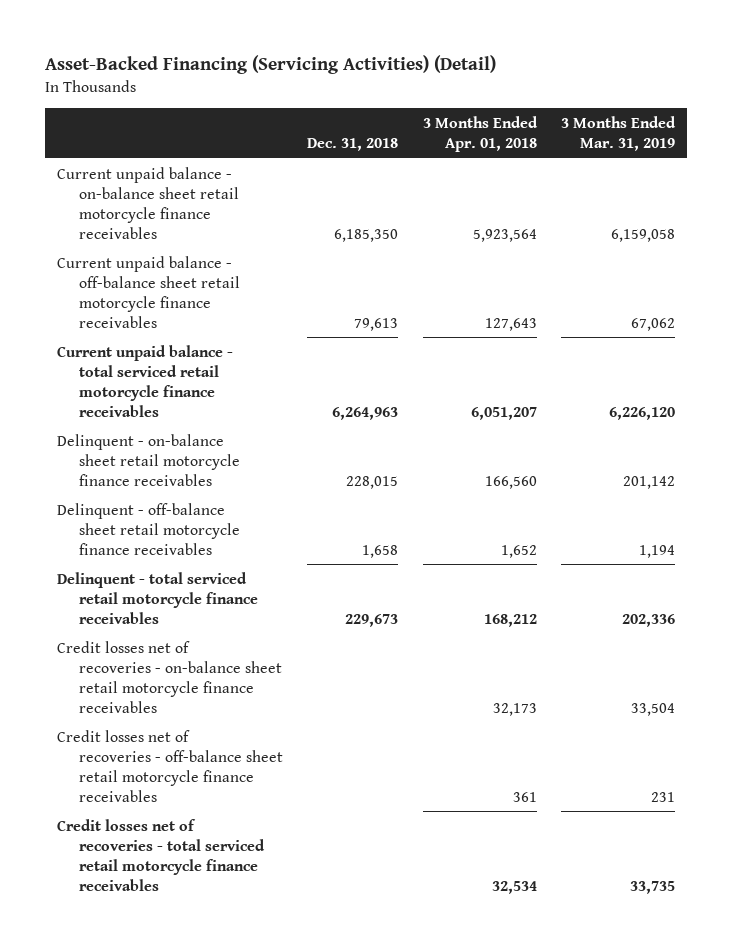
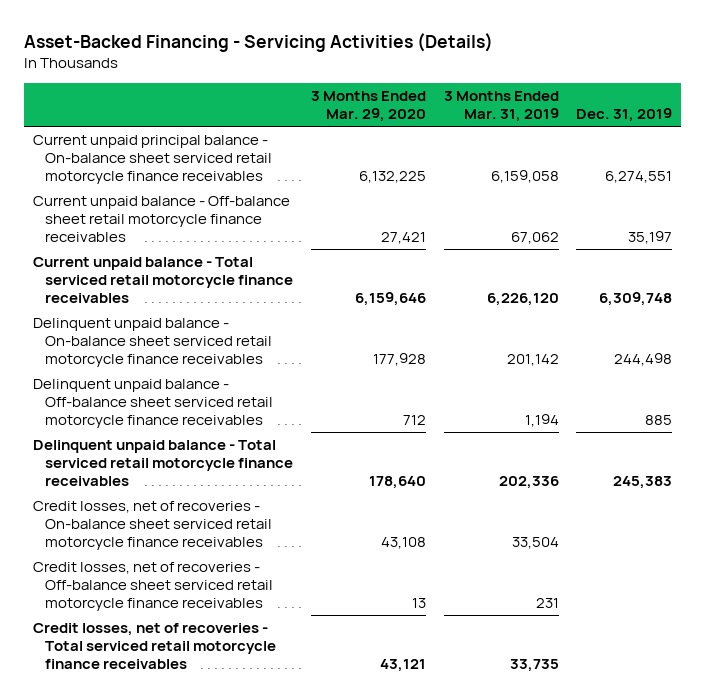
[45,55,497,75] Asset-Backed Financing (Servicing Activities) (Detail) -> [24,32,494,52] Asset-Backed Financing - Servicing Activities (Details)
[307,138,399,152] Dec. 31, 2018 -> none
[422,116,538,153] 3 Months Ended Apr. 01, 2018 -> none
none -> [310,91,426,123] 3 Months Ended Mar. 29, 2020
none -> [576,108,673,123] Dec. 31, 2019
[57,166,239,239] Current unpaid balance - on-balance sheet retail motorcycle finance receivables -> [32,134,273,184] Current unpaid principal balance - On-balance sheet serviced retail motorcycle finance receivables
[57,255,240,328] Current unpaid balance - off-balance sheet retail motorcycle finance receivables -> [32,195,290,242] Current unpaid balance - Off-balance sheet retail motorcycle finance receivables
[57,344,234,417] Current unpaid balance - total serviced retail motorcycle finance receivables -> [32,256,294,303] Current unpaid balance - Total serviced retail motorcycle finance receivables
[57,433,240,486] Delinquent - on-balance sheet retail motorcycle finance receivables -> [32,317,273,367] Delinquent unpaid balance - On-balance sheet serviced retail motorcycle finance receivables
[57,502,240,555] Delinquent - off-balance sheet retail motorcycle finance receivables -> [32,378,274,428] Delinquent unpaid balance - Off-balance sheet serviced retail motorcycle finance receivables
[57,571,258,624] Delinquent - total serviced retail motorcycle finance receivables -> [32,439,294,486] Delinquent unpaid balance - Total serviced retail motorcycle finance receivables
[57,640,282,713] Credit losses net of recoveries - on-balance sheet retail motorcycle finance receivables -> [32,500,273,550] Credit losses, net of recoveries - On-balance sheet serviced retail motorcycle finance receivables
[57,729,283,802] Credit losses net of recoveries - off-balance sheet retail motorcycle finance receivables -> [32,561,274,611] Credit losses, net of recoveries - Off-balance sheet serviced retail motorcycle finance receivables
[57,818,265,891] Credit losses net of recoveries - total serviced retail motorcycle finance receivables -> [32,622,277,669] Credit losses, net of recoveries - Total serviced retail motorcycle finance receivables

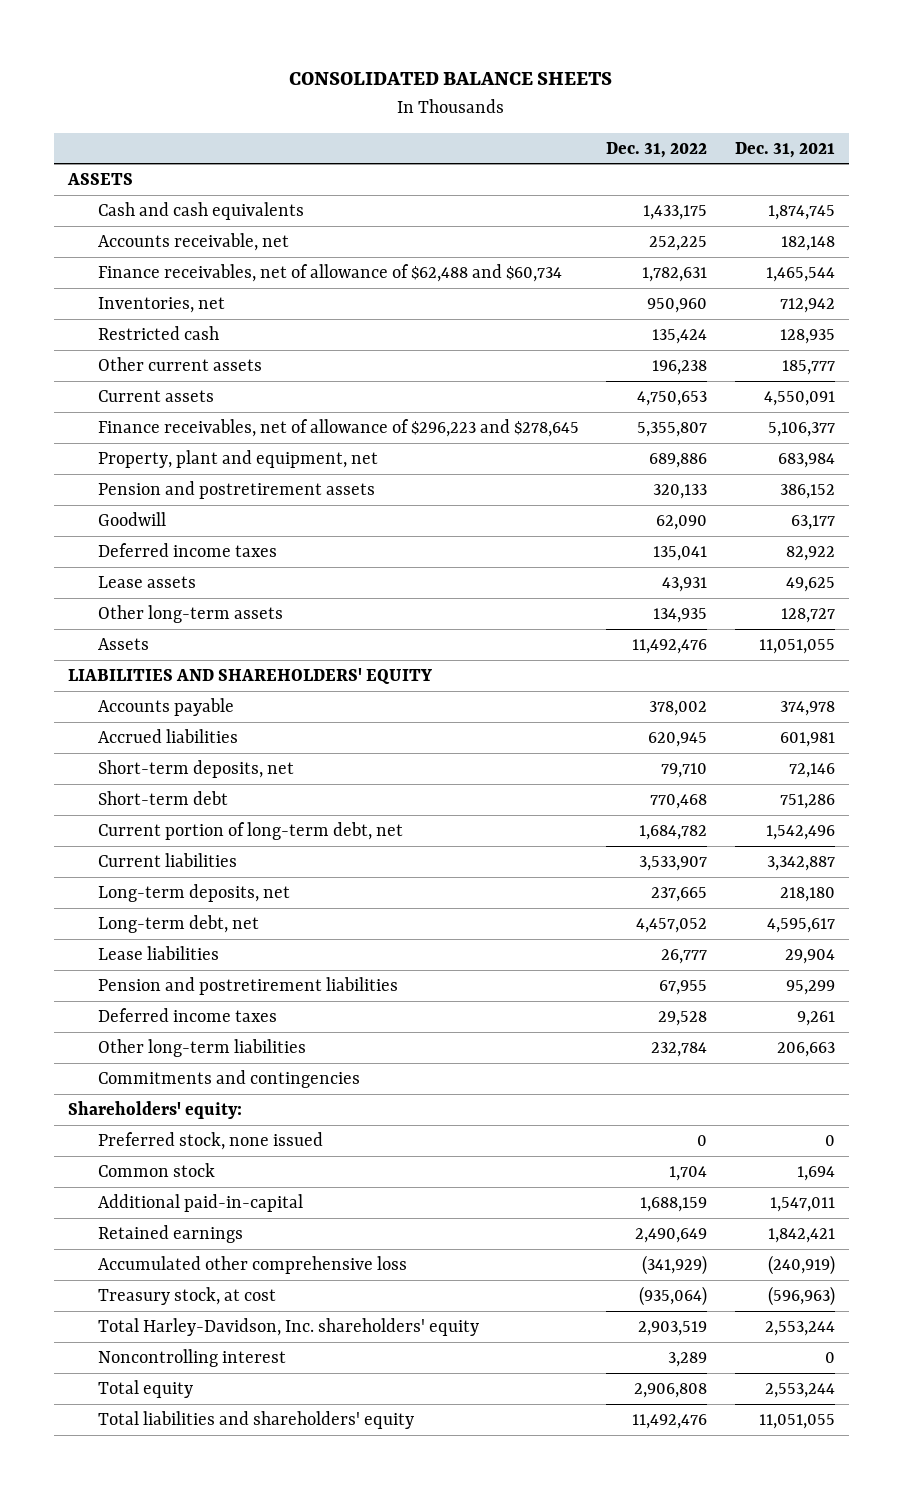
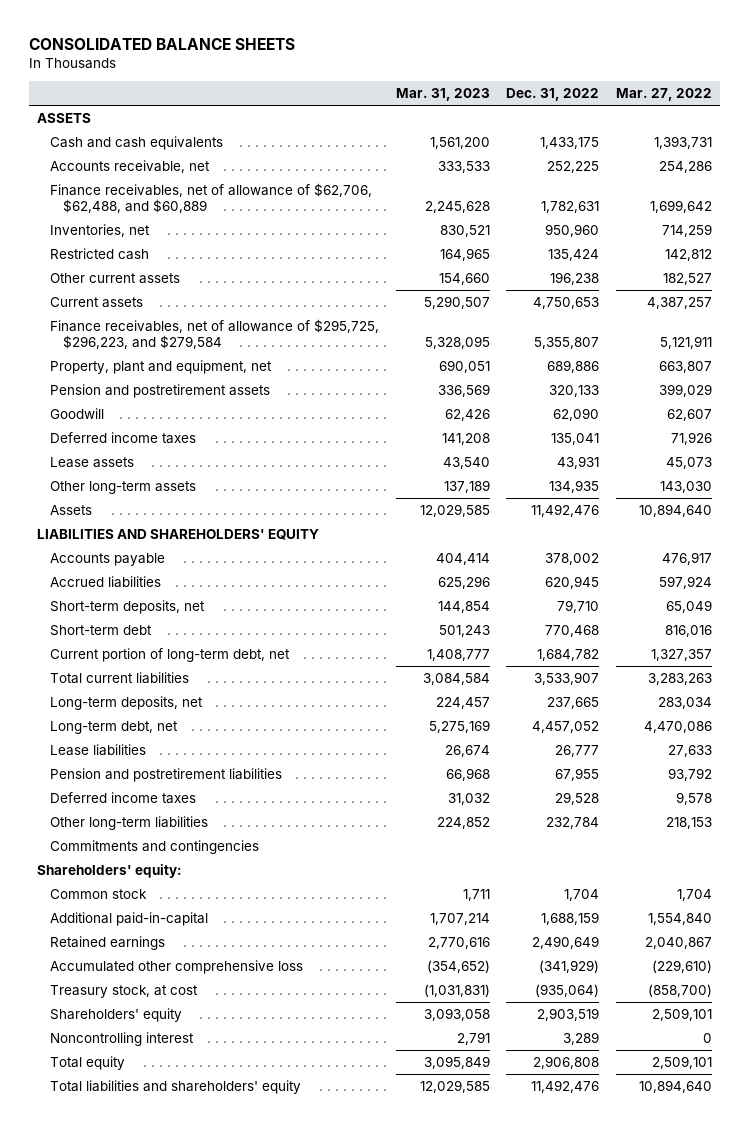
[734,141,835,158] Dec. 31, 2021 -> none
none -> [395,88,490,102] Mar. 31, 2023
none -> [615,88,712,102] Mar. 27, 2022
[97,264,562,283] Finance receivables, net of allowance of $62,488 and $60,734 -> [49,182,372,214] Finance receivables, net of allowance of $62,706, $62,488, and $60,889
[97,419,579,438] Finance receivables, net of allowance of $296,223 and $278,645 -> [49,318,379,350] Finance receivables, net of allowance of $295,725, $296,223, and $279,584
[97,853,237,868] Current liabilities -> [49,671,189,684] Total current liabilities
[97,1132,323,1151] Preferred stock, none issued -> none
[97,1318,479,1337] Total Harley-Davidson, Inc. shareholders' equity -> [49,1007,182,1022] Shareholders' equity

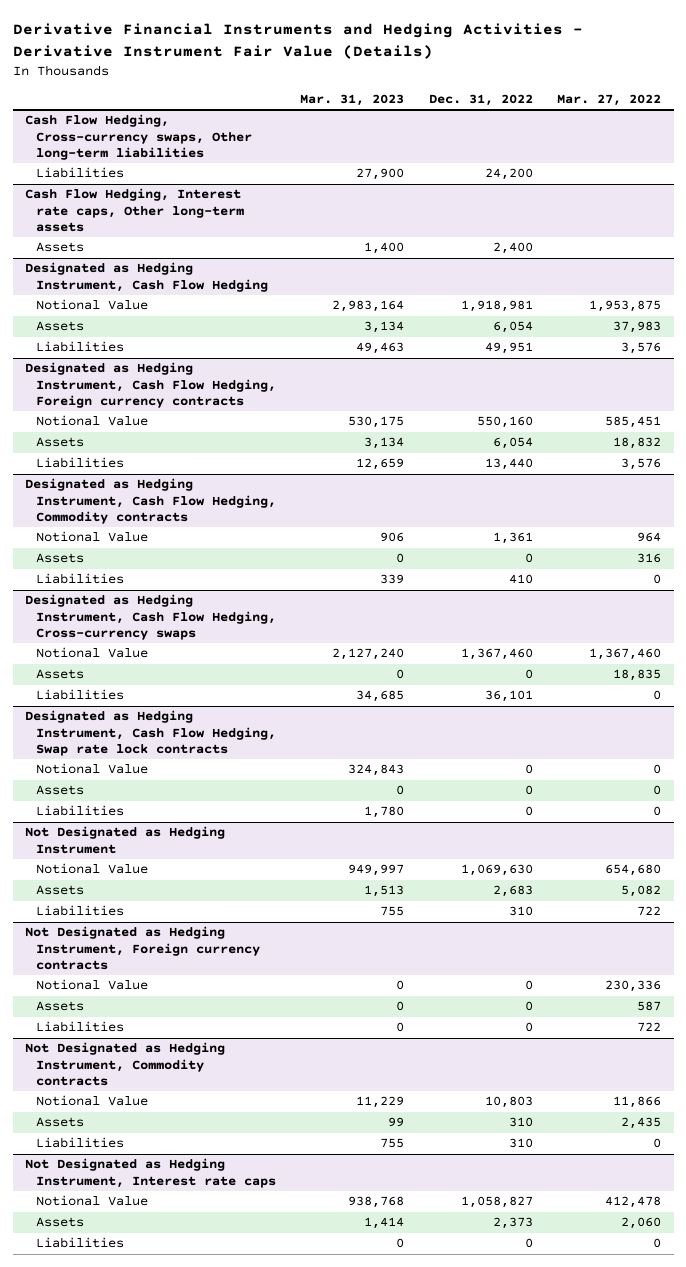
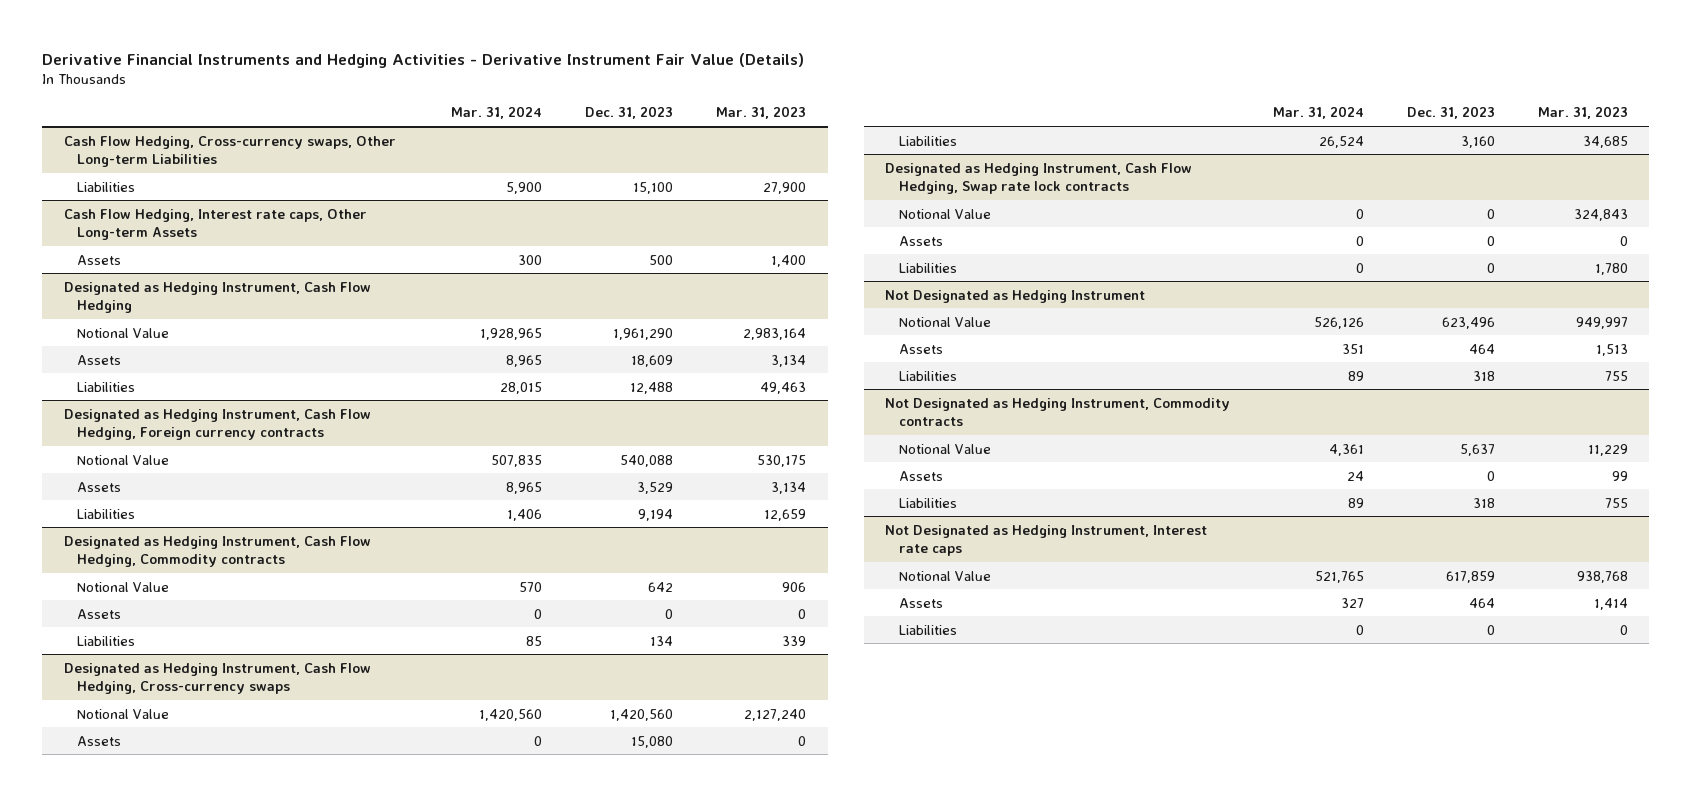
[428,94,533,107] Dec. 31, 2022 -> none
[557,94,662,107] Mar. 27, 2022 -> none
none -> [451,106,543,120] Mar. 31, 2024
none -> [585,106,674,120] Dec. 31, 2023
[24,114,252,161] Cash Flow Hedging, Cross-currency swaps, Other long-term liabilities -> [63,135,396,168] Cash Flow Hedging, Cross-currency swaps, Other Long-term Liabilities
[24,188,244,233] Cash Flow Hedging, Interest rate caps, Other long-term assets -> [63,208,367,241] Cash Flow Hedging, Interest rate caps, Other Long-term Assets
[24,926,260,971] Not Designated as Hedging Instrument, Foreign currency contracts -> none
[35,979,148,991] Notional Value -> none
[35,1001,84,1012] Assets -> none
[35,1021,124,1033] Liabilities -> none

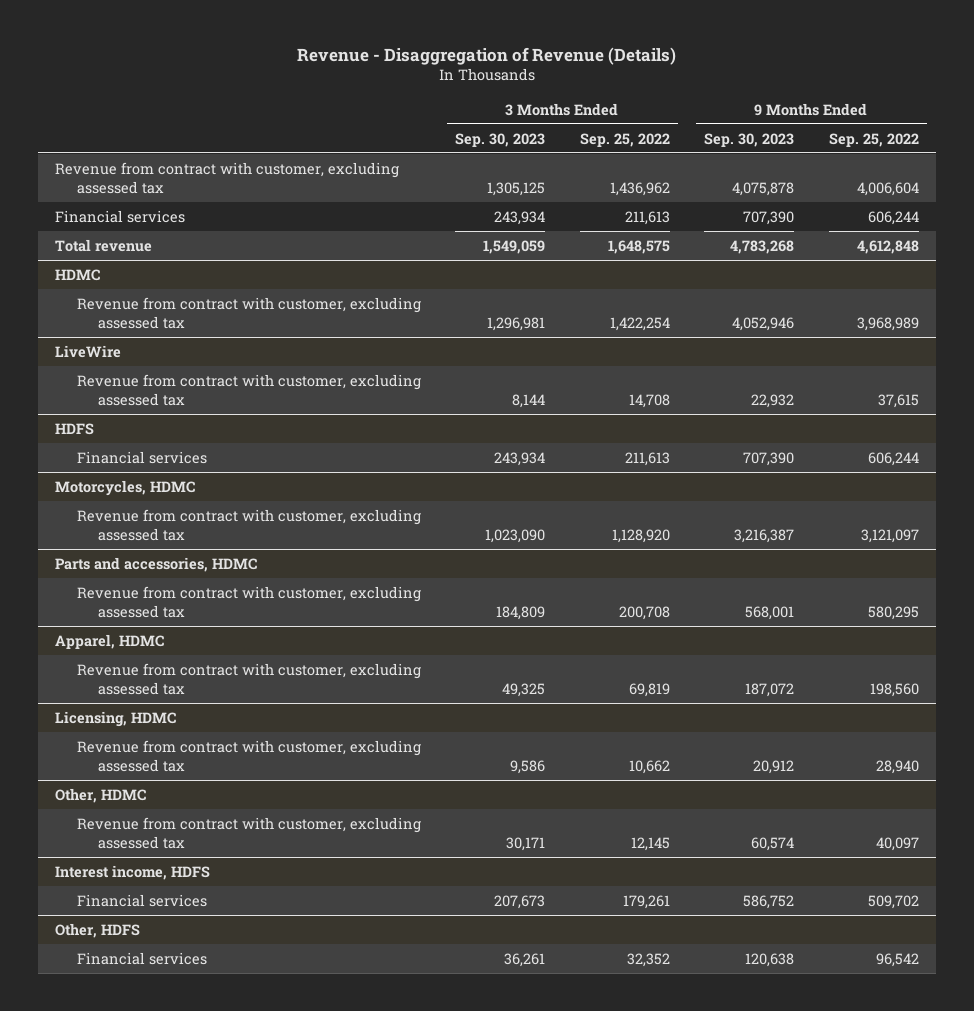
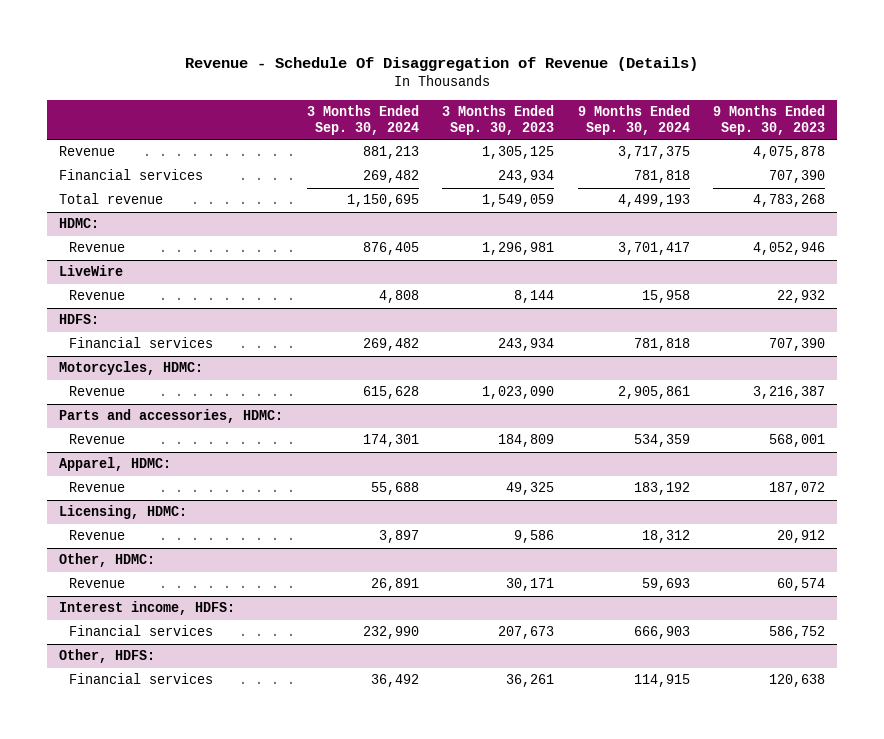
[296,46,676,65] Revenue - Disaggregation of Revenue (Details) -> [185,57,699,72] Revenue - Schedule Of Disaggregation of Revenue (Details)
[579,132,670,147] Sep. 25, 2022 -> none
[828,132,919,147] Sep. 25, 2022 -> none
none -> [306,105,419,135] 3 Months Ended Sep. 30, 2024
none -> [577,105,690,135] 9 Months Ended Sep. 30, 2024
[55,161,400,194] Revenue from contract with customer, excluding assessed tax -> [58,146,115,157] Revenue
[55,268,101,281] HDMC -> [58,218,99,229] HDMC:
[76,296,421,329] Revenue from contract with customer, excluding assessed tax -> [68,242,125,253] Revenue
[76,373,421,406] Revenue from contract with customer, excluding assessed tax -> [68,290,125,301] Revenue
[55,422,95,435] HDFS -> [58,314,99,325] HDFS:
[55,479,196,496] Motorcycles, HDMC -> [58,361,203,376] Motorcycles, HDMC:
[76,508,421,541] Revenue from contract with customer, excluding assessed tax -> [68,386,125,397] Revenue
[55,556,258,572] Parts and accessories, HDMC -> [58,409,283,424] Parts and accessories, HDMC:
[76,585,421,618] Revenue from contract with customer, excluding assessed tax -> [68,434,125,445] Revenue
[55,633,165,649] Apparel, HDMC -> [58,457,171,472] Apparel, HDMC:
[76,662,421,695] Revenue from contract with customer, excluding assessed tax -> [68,482,125,493] Revenue
[55,710,177,727] Licensing, HDMC -> [58,505,187,520] Licensing, HDMC:
[76,739,421,772] Revenue from contract with customer, excluding assessed tax -> [68,530,125,541] Revenue
[55,787,147,803] Other, HDMC -> [58,553,155,568] Other, HDMC:
[76,816,421,849] Revenue from contract with customer, excluding assessed tax -> [68,578,125,589] Revenue
[55,864,211,880] Interest income, HDFS -> [58,601,235,616] Interest income, HDFS:
[55,922,141,938] Other, HDFS -> [58,649,155,664] Other, HDFS:

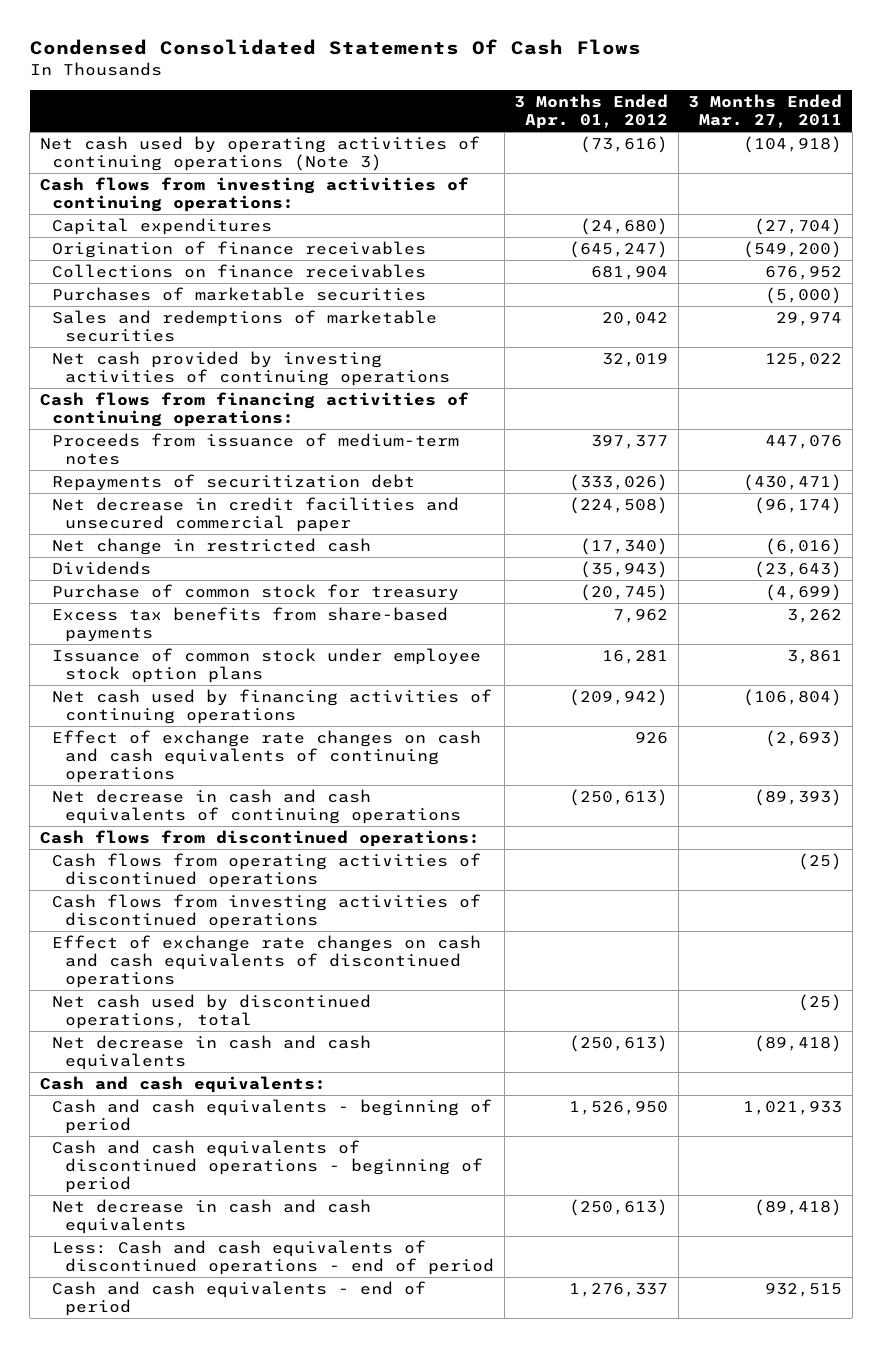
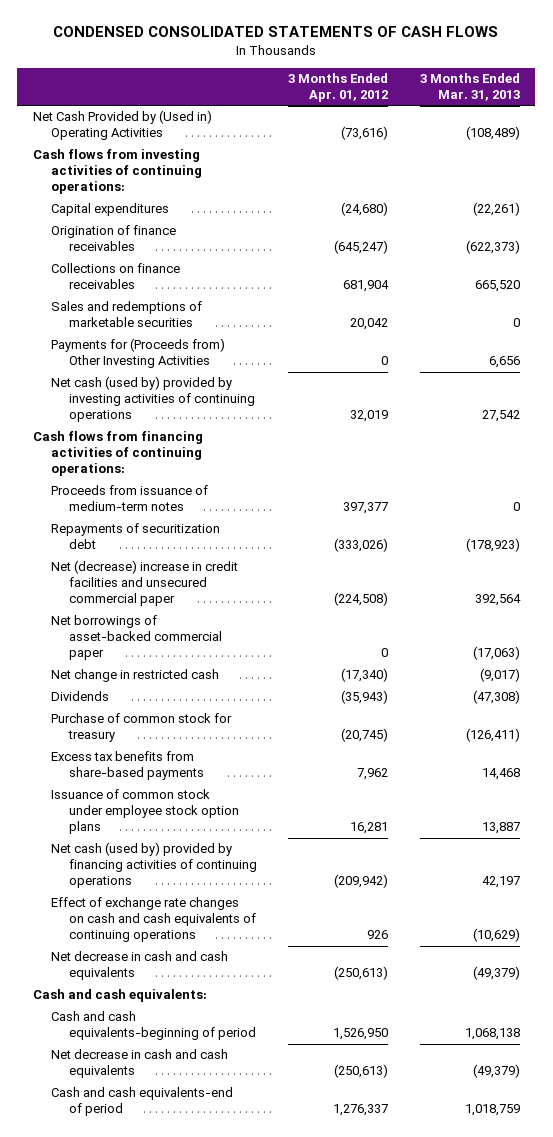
[29,38,641,55] Condensed Consolidated Statements Of Cash Flows -> [53,26,499,38] CONDENSED CONSOLIDATED STATEMENTS OF CASH FLOWS
[688,94,843,129] 3 Months Ended Mar. 27, 2011 -> none
none -> [419,73,520,102] 3 Months Ended Mar. 31, 2013
[39,135,480,172] Net cash used by operating activities of continuing operations (Note 3) -> [32,110,212,141] Net Cash Provided by (Used in) Operating Activities
[52,286,427,301] Purchases of marketable securities -> none
none -> [50,338,225,369] Payments for (Proceeds from) Other Investing Activities
[52,350,450,387] Net cash provided by investing activities of continuing operations -> [50,376,255,423] Net cash (used by) provided by investing activities of continuing operations
[52,496,460,533] Net decrease in credit facilities and unsecured commercial paper -> [50,560,238,607] Net (decrease) increase in credit facilities and unsecured commercial paper
none -> [50,615,222,661] Net borrowings of asset-backed commercial paper
[52,688,493,725] Net cash used by financing activities of continuing operations -> [50,842,257,889] Net cash (used by) provided by financing activities of continuing operations
[52,788,461,825] Net decrease in cash and cash equivalents of continuing operations -> none
[39,829,480,847] Cash flows from discontinued operations: -> none
[52,852,482,889] Cash flows from operating activities of discontinued operations -> none
[52,893,482,930] Cash flows from investing activities of discontinued operations -> none
[52,934,482,989] Effect of exchange rate changes on cash and cash equivalents of discontinued operations -> none
[52,993,372,1030] Net cash used by discontinued operations, total -> none
[52,1139,483,1194] Cash and cash equivalents of discontinued operations - beginning of period -> none
[52,1098,493,1135] Cash and cash equivalents - beginning of period -> [50,1011,256,1041] Cash and cash equivalents-beginning of period
[52,1239,494,1276] Less: Cash and cash equivalents of discontinued operations - end of period -> none
[52,1280,427,1317] Cash and cash equivalents - end of period -> [50,1087,233,1117] Cash and cash equivalents-end of period

